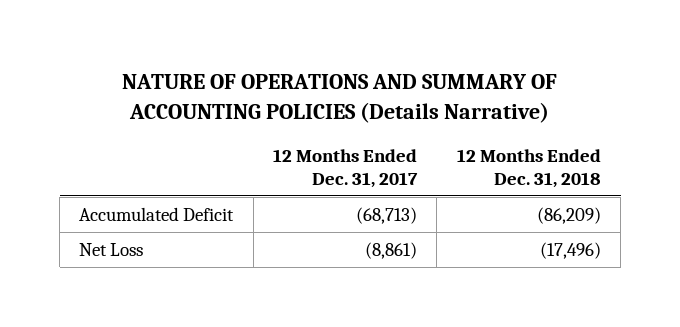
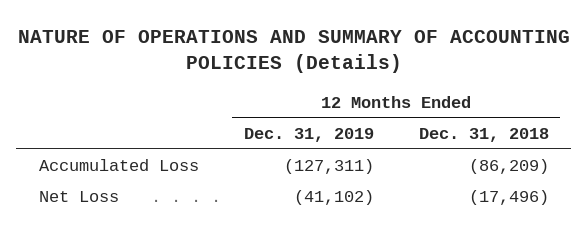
[122,74,558,123] NATURE OF OPERATIONS AND SUMMARY OF ACCOUNTING POLICIES (Details Narrative) -> [17,29,570,74] NATURE OF OPERATIONS AND SUMMARY OF ACCOUNTING POLICIES (Details)
[273,148,419,188] 12 Months Ended Dec. 31, 2017 -> none
none -> [243,127,374,142] Dec. 31, 2019
[79,207,235,222] Accumulated Deficit -> [38,159,199,172] Accumulated Loss

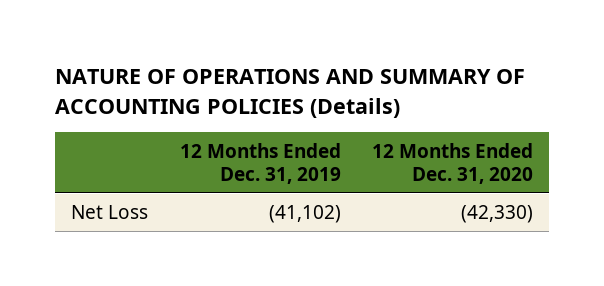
[418,127,549,142] Dec. 31, 2018 -> none
none -> [372,142,534,185] 12 Months Ended Dec. 31, 2020
[38,159,199,172] Accumulated Loss -> none

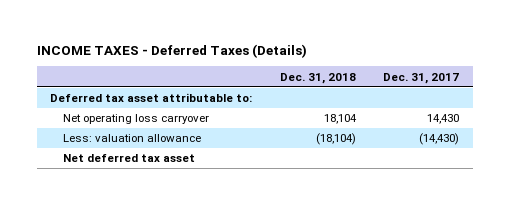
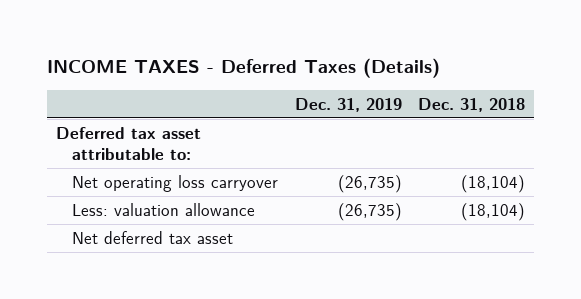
[383,72,460,84] Dec. 31, 2017 -> none
none -> [294,97,402,112] Dec. 31, 2019
[323,114,357,125] 18,104 -> [461,174,526,193] (18,104)

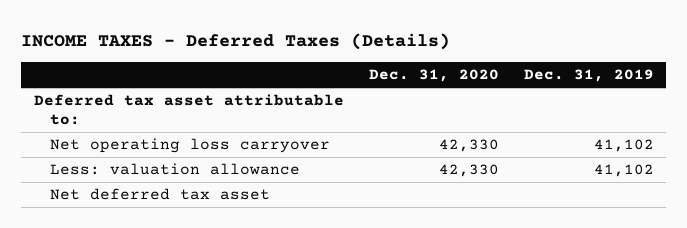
[418,97,526,112] Dec. 31, 2018 -> none
none -> [368,69,499,83] Dec. 31, 2020
[337,174,402,193] (26,735) -> [593,139,654,153] 41,102
[337,202,402,221] (26,735) -> [593,164,654,178] 41,102

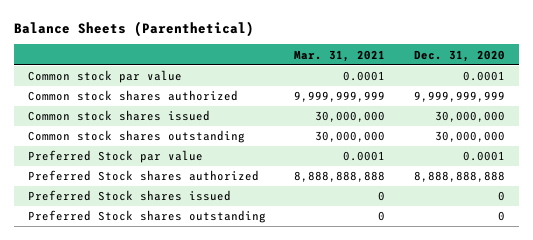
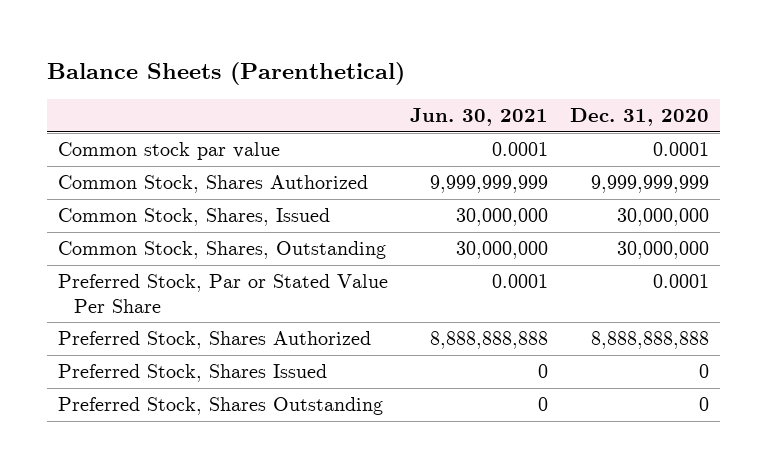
[294,49,386,62] Mar. 31, 2021 -> none
none -> [410,108,549,127] Jun. 30, 2021
[28,90,239,102] Common stock shares authorized -> [58,175,369,194] Common Stock, Shares Authorized
[28,110,211,122] Common stock shares issued -> [58,208,331,227] Common Stock, Shares, Issued
[28,130,246,144] Common stock shares outstanding -> [58,241,387,260] Common Stock, Shares, Outstanding
[28,150,204,164] Preferred Stock par value -> [58,274,389,313] Preferred Stock, Par or Stated Value Per Share
[28,170,260,182] Preferred Stock shares authorized -> [58,331,372,350] Preferred Stock, Shares Authorized
[28,190,232,202] Preferred Stock shares issued -> [58,364,328,383] Preferred Stock, Shares Issued
[28,210,267,224] Preferred Stock shares outstanding -> [58,397,384,416] Preferred Stock, Shares Outstanding

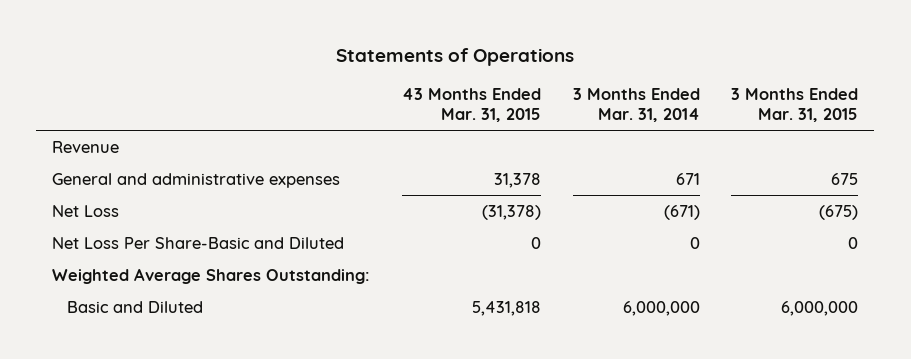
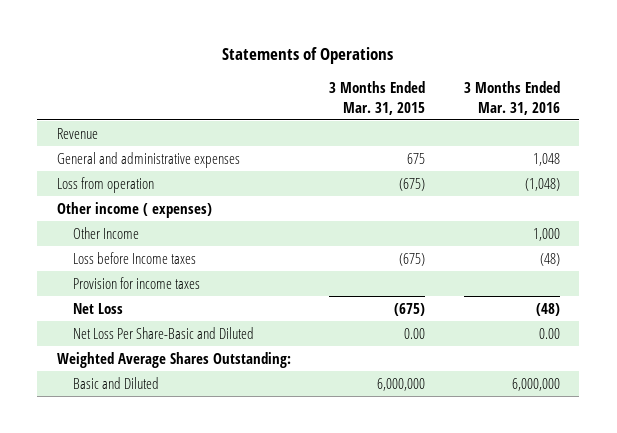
[401,88,541,123] 43 Months Ended Mar. 31, 2015 -> none
[572,88,700,123] 3 Months Ended Mar. 31, 2014 -> none
none -> [463,81,560,115] 3 Months Ended Mar. 31, 2016
none -> [56,176,154,193] Loss from operation
none -> [56,201,212,218] Other income ( expenses)
none -> [73,226,140,239] Other Income
none -> [73,251,197,264] Loss before Income taxes
none -> [73,276,201,289] Provision for income taxes
[848,236,859,249] 0 -> [404,327,426,339] 0.00

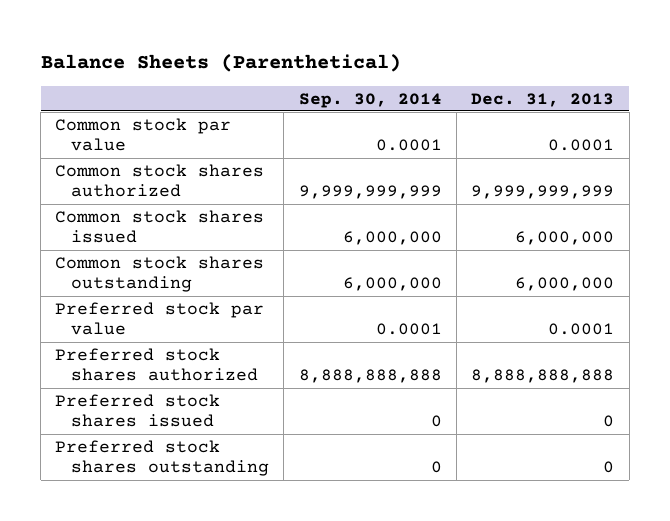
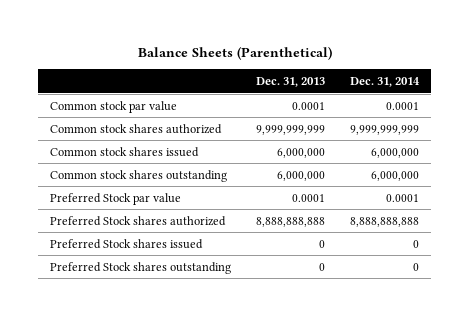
[298,92,442,108] Sep. 30, 2014 -> none
none -> [349,76,420,87] Dec. 31, 2014
[55,301,265,336] Preferred stock par value -> [50,192,182,205] Preferred Stock par value
[55,347,258,382] Preferred stock shares authorized -> [50,215,227,226] Preferred Stock shares authorized
[55,393,221,428] Preferred stock shares issued -> [50,238,204,249] Preferred Stock shares issued
[55,439,269,477] Preferred stock shares outstanding -> [50,261,232,274] Preferred Stock shares outstanding

